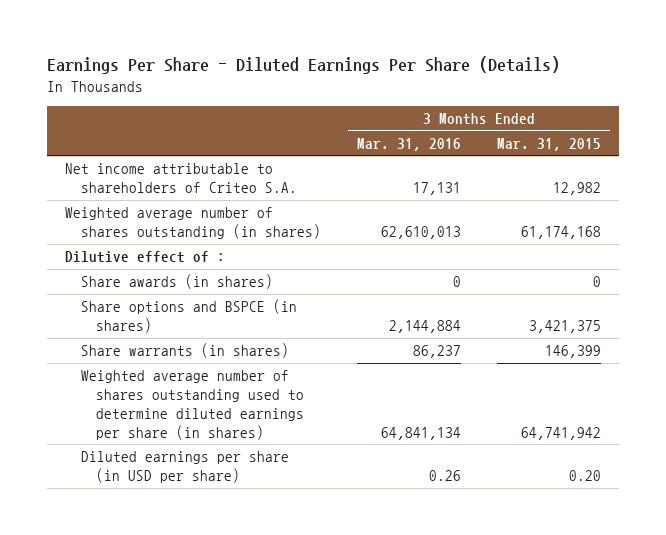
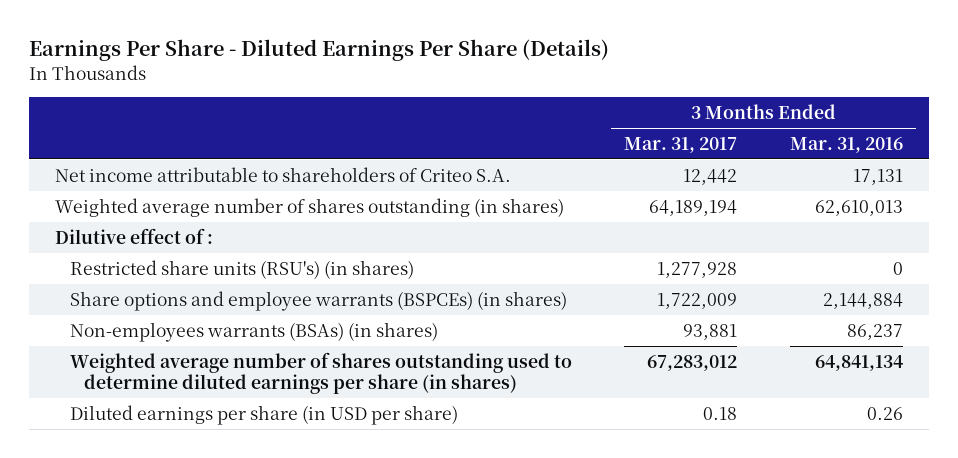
[497,137,602,151] Mar. 31, 2015 -> none
none -> [624,136,738,153] Mar. 31, 2017
[80,274,273,290] Share awards (in shares) -> [69,259,414,279] Restricted share units (RSU's) (in shares)
[80,299,297,334] Share options and BSPCE (in shares) -> [69,290,567,311] Share options and employee warrants (BSPCEs) (in shares)
[80,343,289,359] Share warrants (in shares) -> [69,321,438,342] Non-employees warrants (BSAs) (in shares)

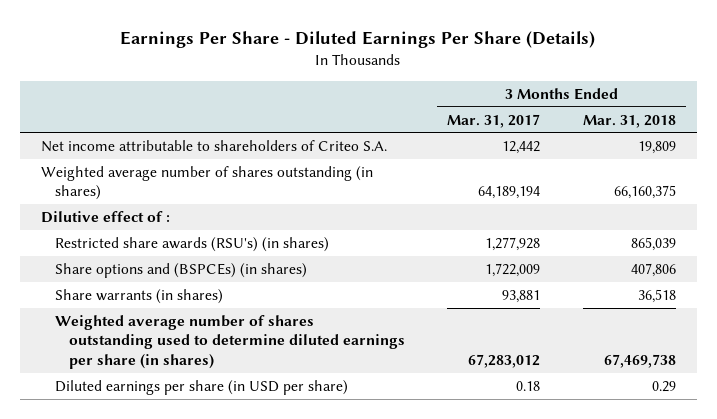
[789,136,903,153] Mar. 31, 2016 -> none
none -> [582,114,676,128] Mar. 31, 2018
[69,259,414,279] Restricted share units (RSU's) (in shares) -> [55,236,330,252] Restricted share awards (RSU's) (in shares)
[69,290,567,311] Share options and employee warrants (BSPCEs) (in shares) -> [55,262,308,278] Share options and (BSPCEs) (in shares)
[69,321,438,342] Non-employees warrants (BSAs) (in shares) -> [55,288,224,304] Share warrants (in shares)

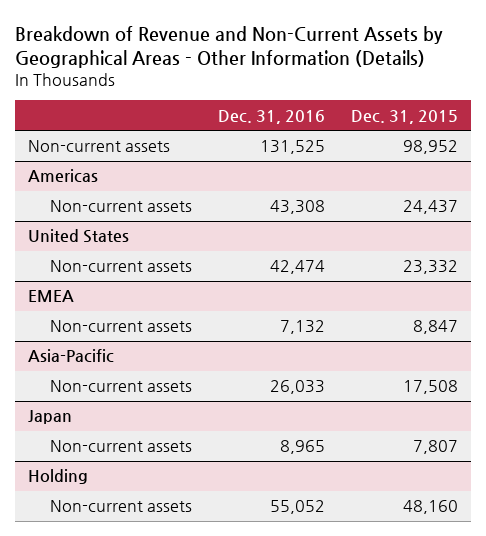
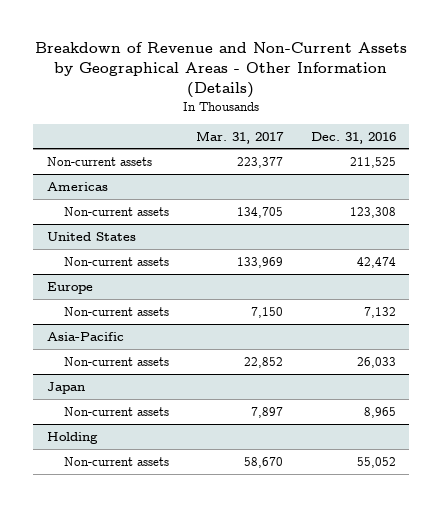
[350,109,458,124] Dec. 31, 2015 -> none
none -> [196,130,285,144] Mar. 31, 2017
[260,140,326,155] 131,525 -> [349,156,396,168] 211,525
[270,200,326,215] 43,308 -> [349,206,396,218] 123,308
[28,290,75,303] EMEA -> none
none -> [46,281,93,294] Europe

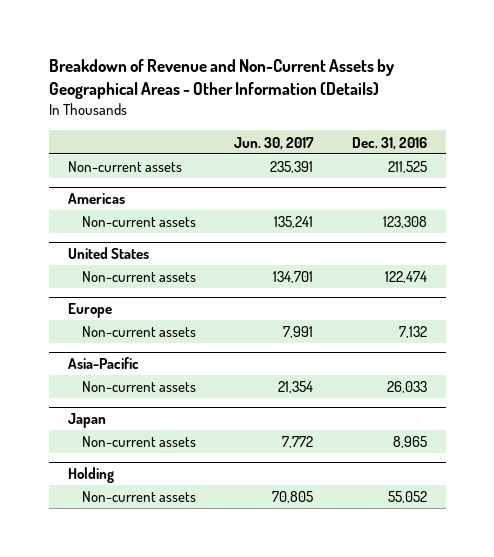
[196,130,285,144] Mar. 31, 2017 -> none
none -> [234,136,315,150] Jun. 30, 2017
[356,256,396,268] 42,474 -> [384,271,427,284] 122,474

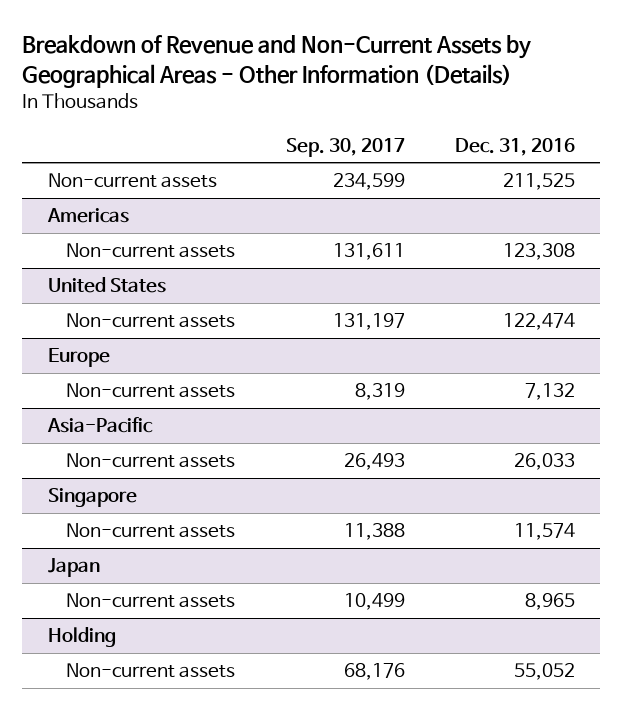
[234,136,315,150] Jun. 30, 2017 -> none
none -> [285,137,405,157] Sep. 30, 2017
none -> [47,488,137,508] Singapore
none -> [66,523,236,539] Non-current assets

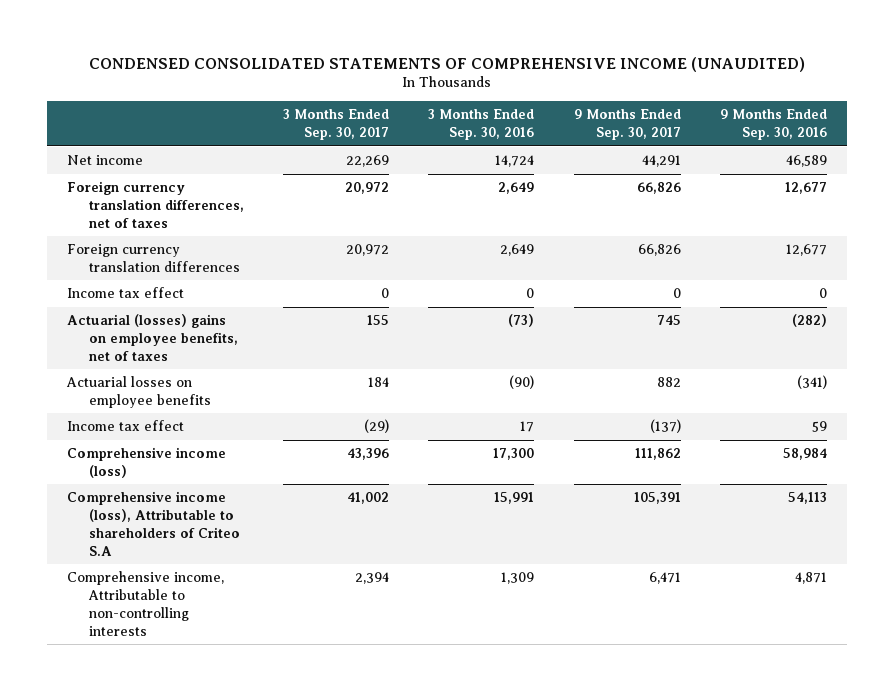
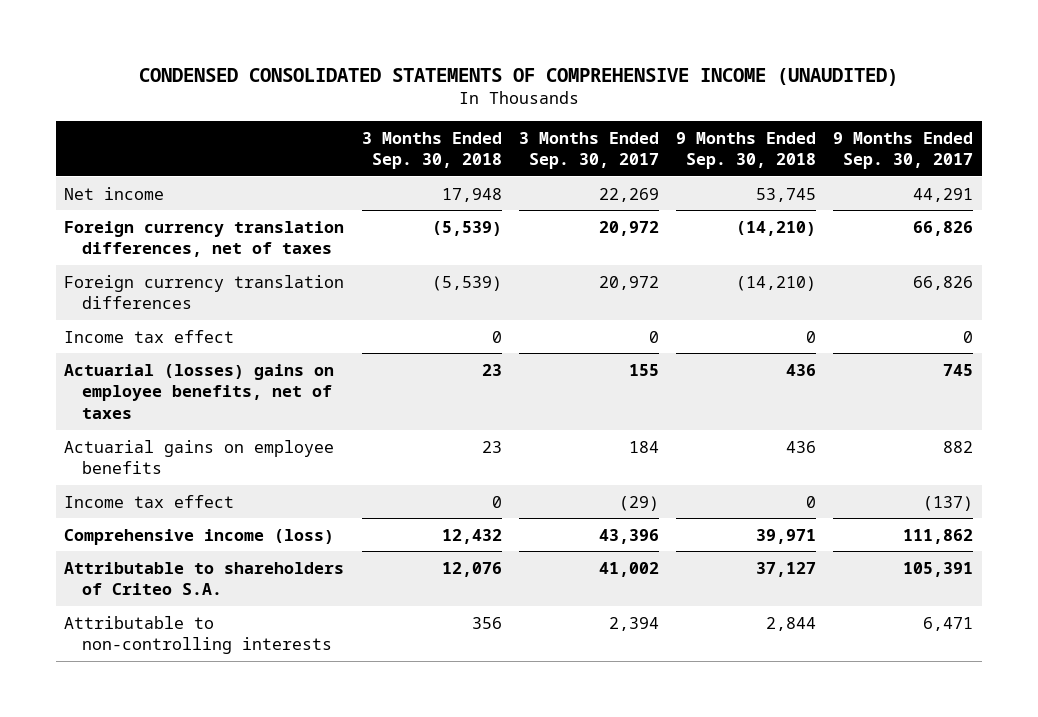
[428,109,535,141] 3 Months Ended Sep. 30, 2016 -> none
[720,109,828,141] 9 Months Ended Sep. 30, 2016 -> none
none -> [361,131,502,170] 3 Months Ended Sep. 30, 2018
none -> [676,131,817,170] 9 Months Ended Sep. 30, 2018
[66,376,211,408] Actuarial losses on employee benefits -> [64,439,335,475] Actuarial gains on employee benefits
[67,491,240,556] Comprehensive income (loss), Attributable to shareholders of Criteo S.A -> [64,561,345,596] Attributable to shareholders of Criteo S.A.
[67,571,225,636] Comprehensive income, Attributable to non-controlling interests -> [64,615,333,655] Attributable to non-controlling interests

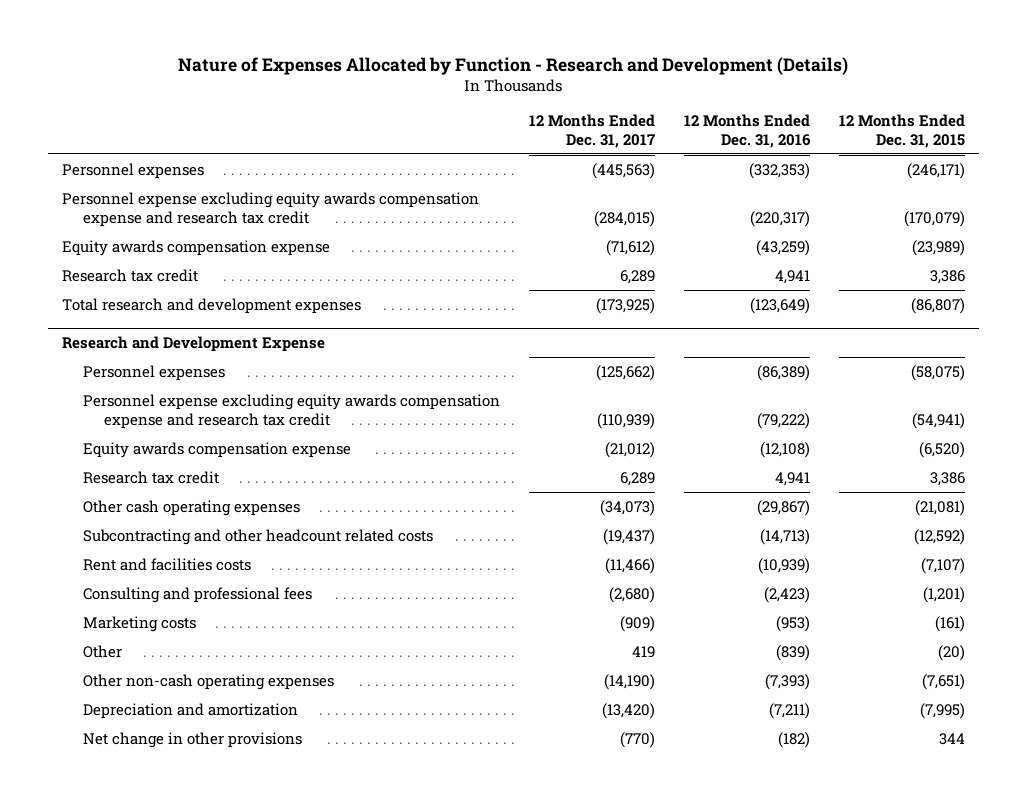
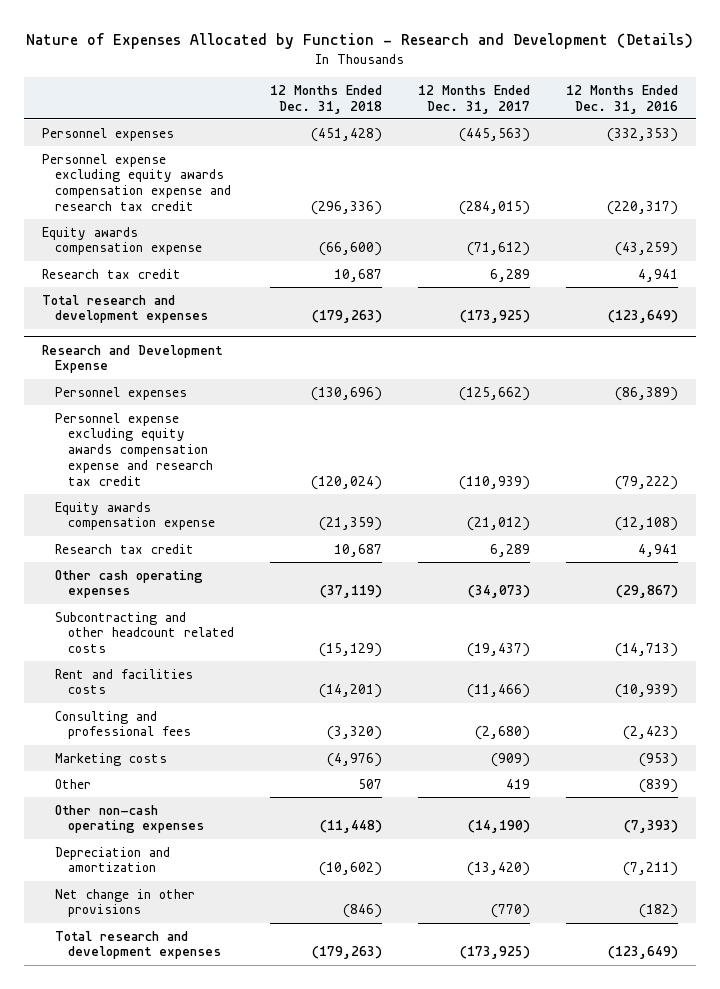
[838,113,965,148] 12 Months Ended Dec. 31, 2015 -> none
none -> [269,84,382,114] 12 Months Ended Dec. 31, 2018
none -> [54,930,221,960] Total research and development expenses

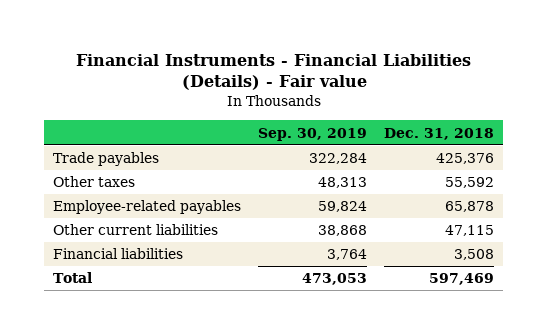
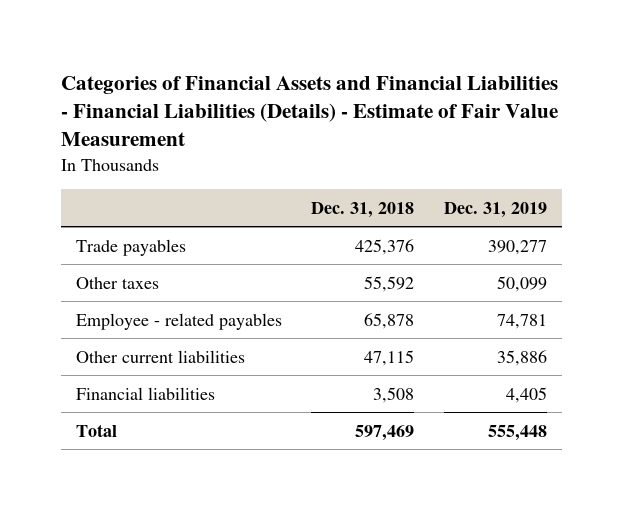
[75,53,471,91] Financial Instruments - Financial Liabilities (Details) - Fair value -> [61,75,559,147] Categories of Financial Assets and Financial Liabilities - Financial Liabilities (Details) - Estimate of Fair Value Measurement
[258,127,368,141] Sep. 30, 2019 -> none
none -> [443,201,547,218] Dec. 31, 2019
[52,200,241,215] Employee-related payables -> [75,312,282,330] Employee - related payables

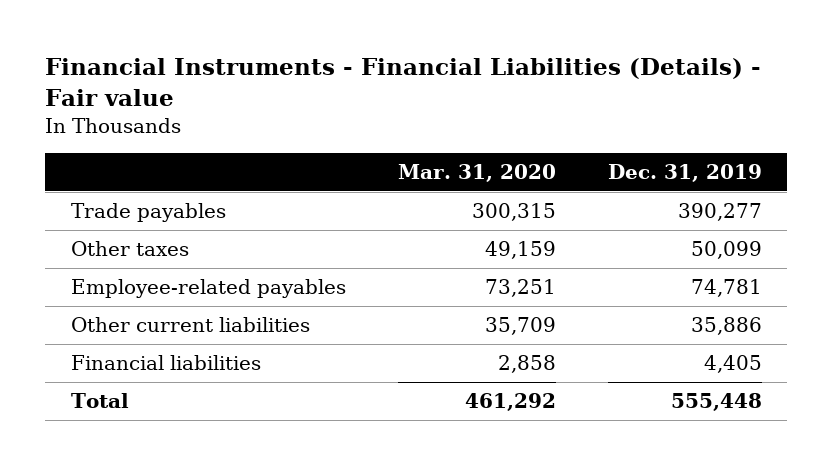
[61,75,559,147] Categories of Financial Assets and Financial Liabilities - Financial Liabilities (Details) - Estimate of Fair Value Measurement -> [44,58,761,107] Financial Instruments - Financial Liabilities (Details) - Fair value
[311,201,415,218] Dec. 31, 2018 -> none
none -> [397,164,556,183] Mar. 31, 2020
[75,312,282,330] Employee - related payables -> [70,279,346,299] Employee-related payables

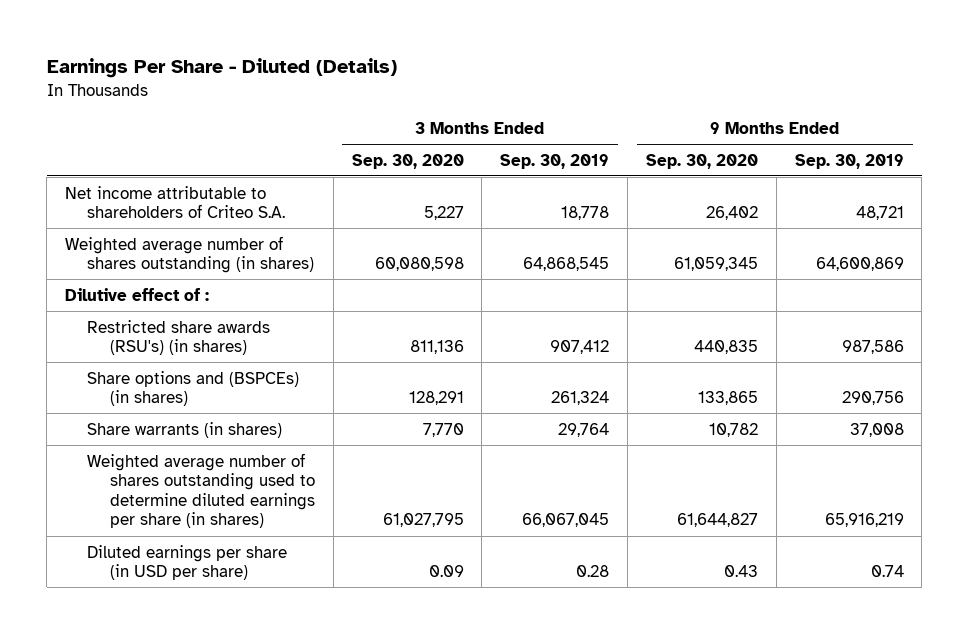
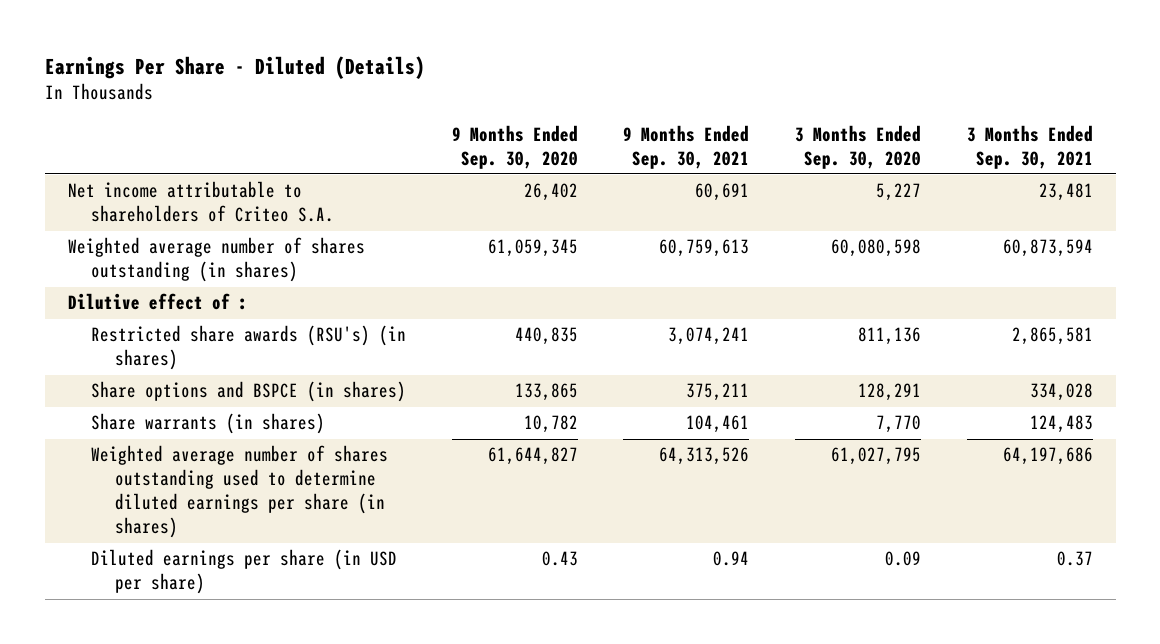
[500,153,610,169] Sep. 30, 2019 -> none
[794,153,904,169] Sep. 30, 2019 -> none
none -> [623,124,750,169] 9 Months Ended Sep. 30, 2021
none -> [966,124,1093,169] 3 Months Ended Sep. 30, 2021
[87,370,300,407] Share options and (BSPCEs) (in shares) -> [91,381,407,403] Share options and BSPCE (in shares)

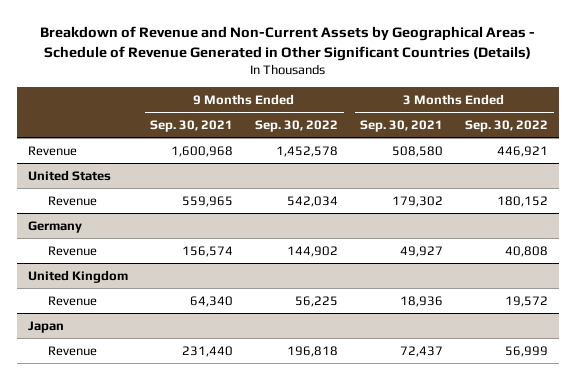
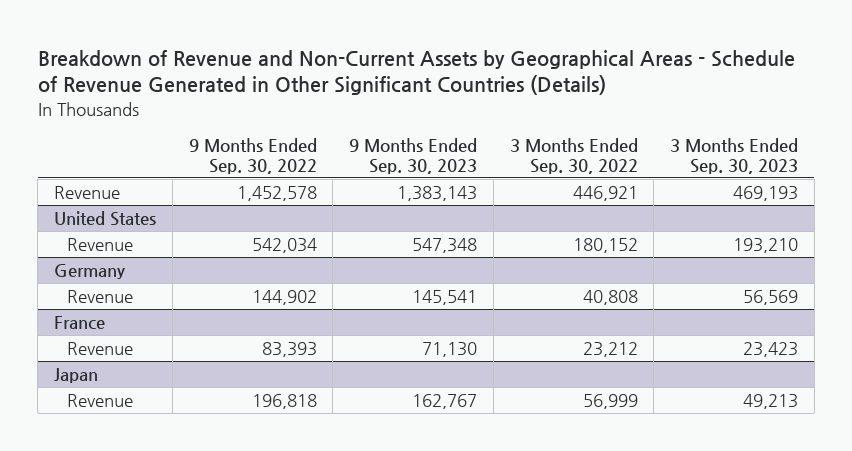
[150,119,234,132] Sep. 30, 2021 -> none
[360,119,444,132] Sep. 30, 2021 -> none
none -> [349,137,478,174] 9 Months Ended Sep. 30, 2023
none -> [669,137,798,174] 3 Months Ended Sep. 30, 2023
[28,269,129,283] United Kingdom -> none
none -> [54,316,106,331] France
[295,295,339,307] 56,225 -> [261,342,317,358] 83,393
[505,295,549,307] 19,572 -> [582,342,638,358] 23,212

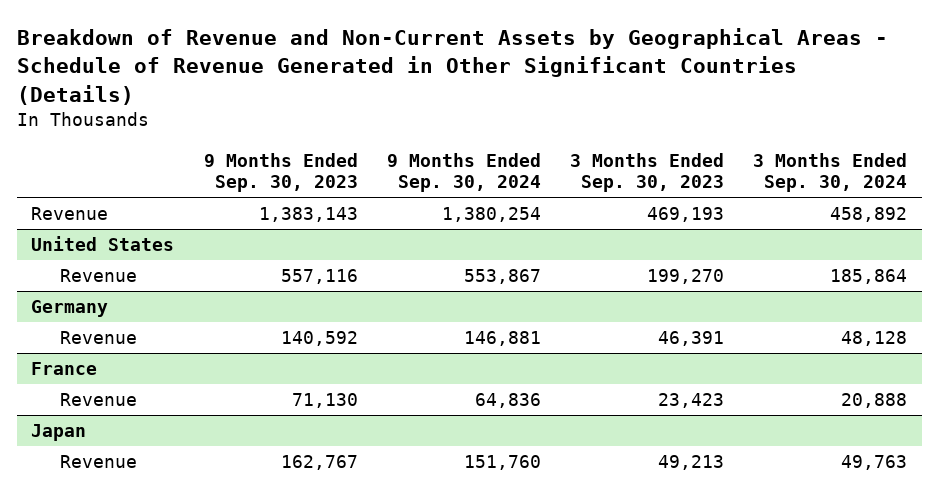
[188,137,317,174] 9 Months Ended Sep. 30, 2022 -> none
[509,137,638,174] 3 Months Ended Sep. 30, 2022 -> none
none -> [386,152,541,193] 9 Months Ended Sep. 30, 2024
none -> [752,152,907,193] 3 Months Ended Sep. 30, 2024
[412,238,478,254] 547,348 -> [280,269,358,285] 557,116
[732,238,798,254] 193,210 -> [646,269,724,285] 199,270
[412,290,478,306] 145,541 -> [280,331,358,347] 140,592
[742,290,798,306] 56,569 -> [657,331,724,347] 46,391

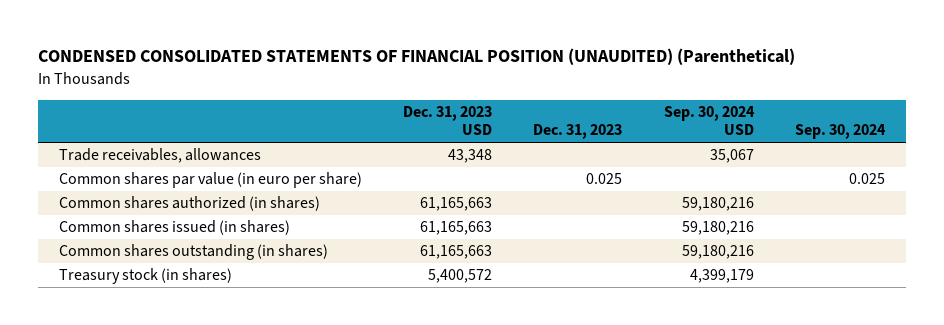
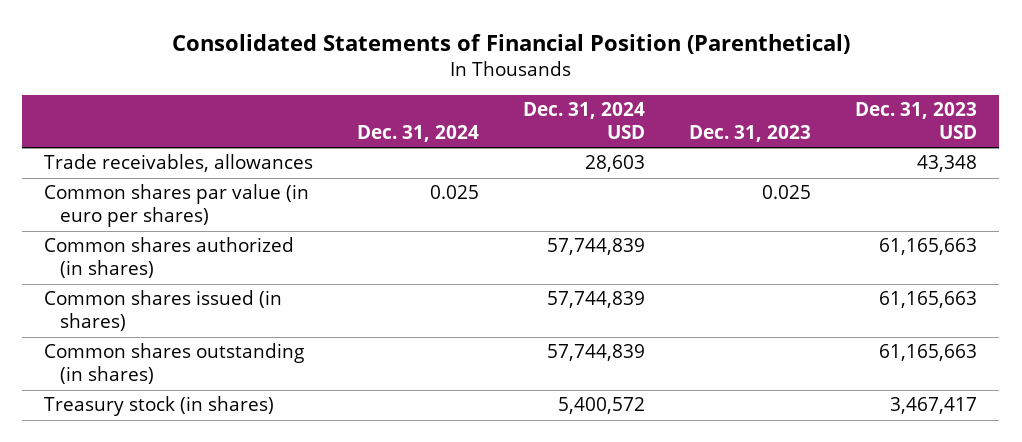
[37,48,795,66] CONDENSED CONSOLIDATED STATEMENTS OF FINANCIAL POSITION (UNAUDITED) (Parenthetical) -> [171,34,850,55] Consolidated Statements of Financial Position (Parenthetical)
[663,105,755,136] Sep. 30, 2024 USD -> none
[794,124,886,140] Sep. 30, 2024 -> none
none -> [357,124,480,142] Dec. 31, 2024
none -> [523,102,646,139] Dec. 31, 2024 USD
[58,172,362,189] Common shares par value (in euro per share) -> [44,184,310,228] Common shares par value (in euro per shares)
[427,269,492,284] 5,400,572 -> [890,397,978,415] 3,467,417

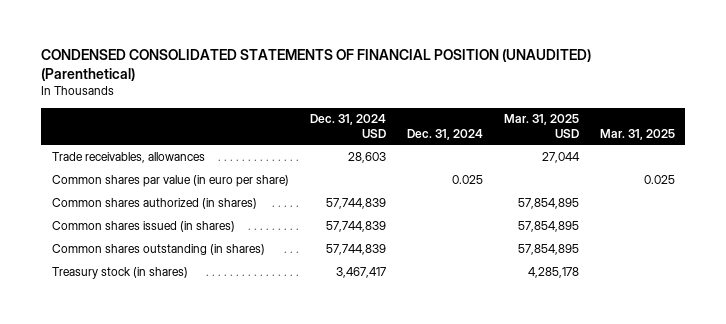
[171,34,850,55] Consolidated Statements of Financial Position (Parenthetical) -> [41,49,592,82] CONDENSED CONSOLIDATED STATEMENTS OF FINANCIAL POSITION (UNAUDITED) (Parenthetical)
[689,124,812,142] Dec. 31, 2023 -> none
[855,102,978,139] Dec. 31, 2023 USD -> none
none -> [503,114,579,138] Mar. 31, 2025 USD
none -> [599,128,675,140] Mar. 31, 2025
[44,184,310,228] Common shares par value (in euro per shares) -> [51,174,289,187] Common shares par value (in euro per share)
[558,397,646,415] 5,400,572 -> [335,266,386,278] 3,467,417

